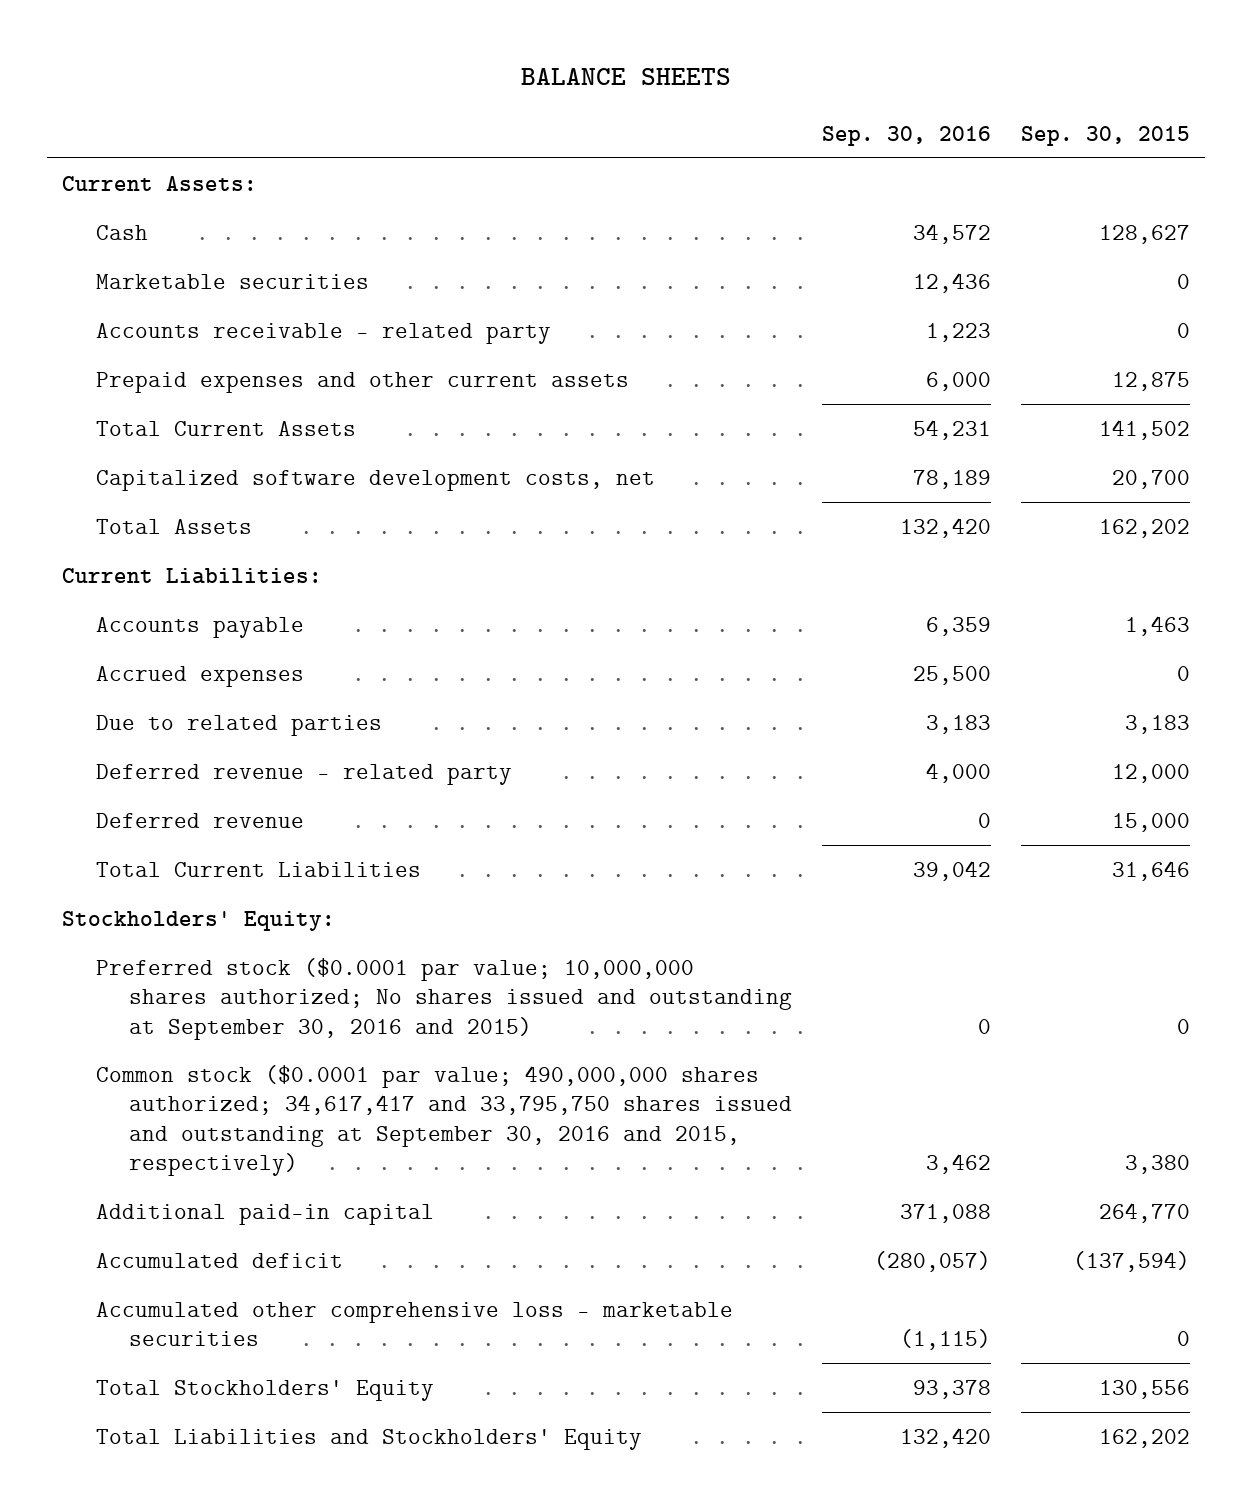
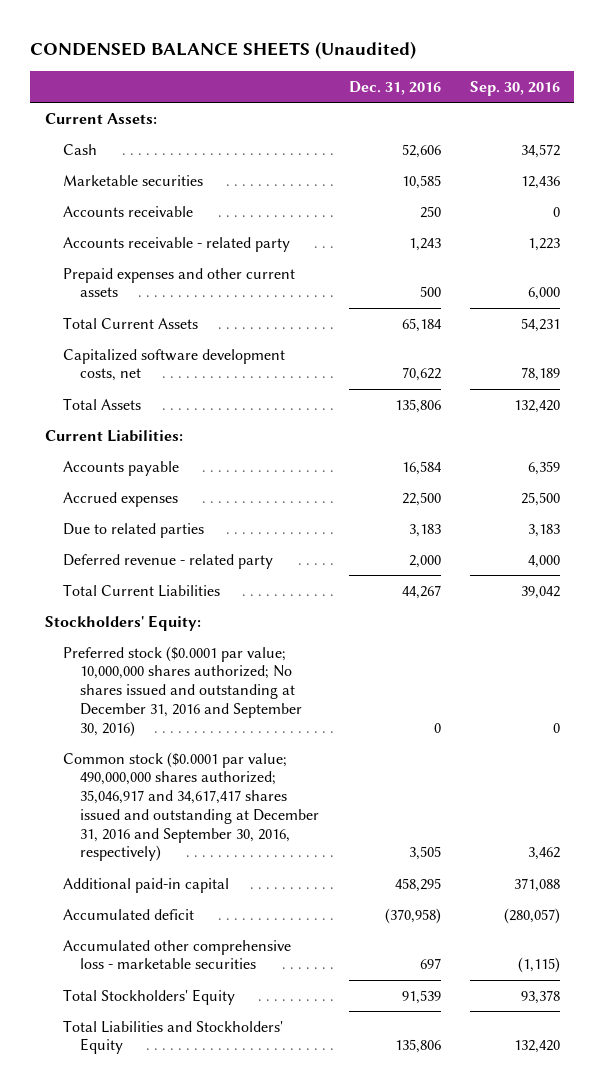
[521,67,732,85] BALANCE SHEETS -> [30,41,417,60] CONDENSED BALANCE SHEETS (Unaudited)
[1020,125,1190,146] Sep. 30, 2015 -> none
none -> [348,81,441,96] Dec. 31, 2016
none -> [62,205,193,217] Accounts receivable
[95,812,304,828] Deferred revenue -> none
[95,957,792,1040] Preferred stock ($0.0001 par value; 10,000,000 shares authorized; No shares issued and outstanding at September 30, 2016 and 2015) -> [62,645,303,737] Preferred stock ($0.0001 par value; 10,000,000 shares authorized; No shares issued and outstanding at December 31, 2016 and September 30, 2016)
[95,1064,792,1177] Common stock ($0.0001 par value; 490,000,000 shares authorized; 34,617,417 and 33,795,750 shares issued and outstanding at September 30, 2016 and 2015, respectively) -> [62,751,320,862] Common stock ($0.0001 par value; 490,000,000 shares authorized; 35,046,917 and 34,617,417 shares issued and outstanding at December 31, 2016 and September 30, 2016, respectively)

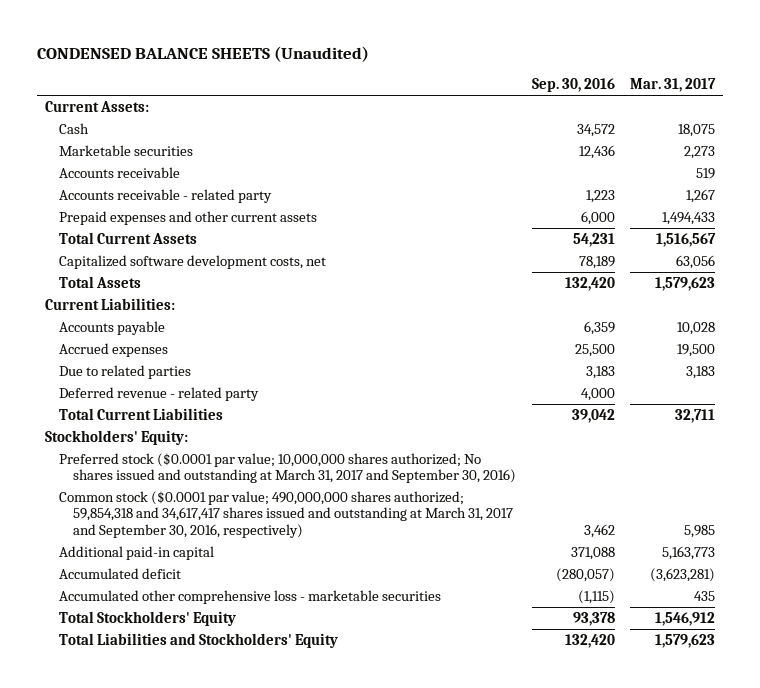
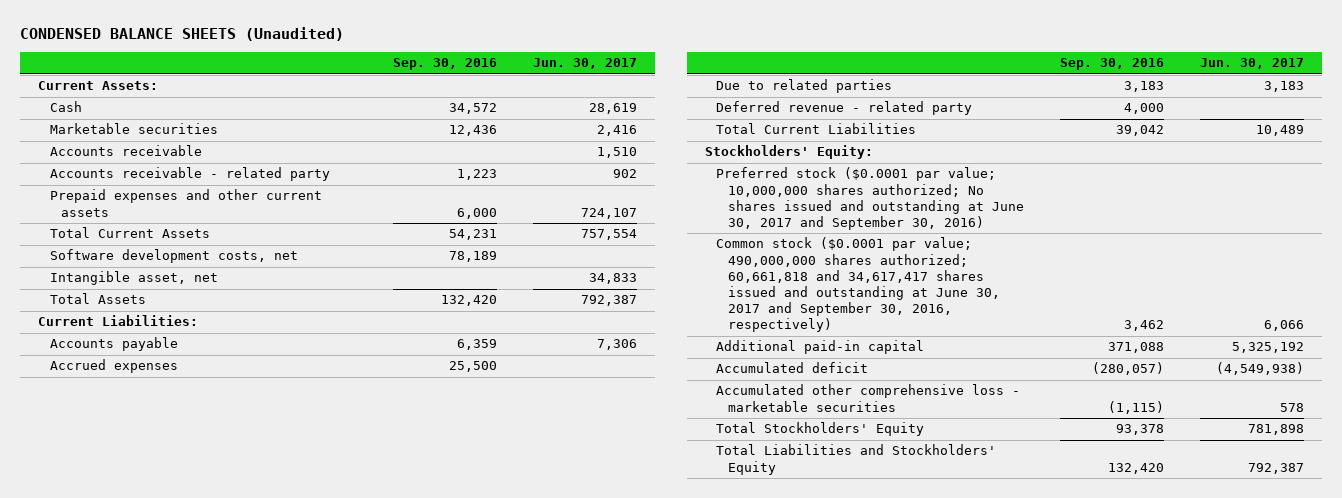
[630,78,717,93] Mar. 31, 2017 -> none
none -> [533,58,638,70] Jun. 30, 2017
[59,254,327,269] Capitalized software development costs, net -> [49,249,298,264] Software development costs, net
none -> [49,271,218,286] Intangible asset, net
[59,452,517,484] Preferred stock ($0.0001 par value; 10,000,000 shares authorized; No shares issued and outstanding at March 31, 2017 and September 30, 2016) -> [716,167,1024,230] Preferred stock ($0.0001 par value; 10,000,000 shares authorized; No shares issued and outstanding at June 30, 2017 and September 30, 2016)
[59,490,514,539] Common stock ($0.0001 par value; 490,000,000 shares authorized; 59,854,318 and 34,617,417 shares issued and outstanding at March 31, 2017 and September 30, 2016, respectively) -> [716,237,1000,333] Common stock ($0.0001 par value; 490,000,000 shares authorized; 60,661,818 and 34,617,417 shares issued and outstanding at June 30, 2017 and September 30, 2016, respectively)

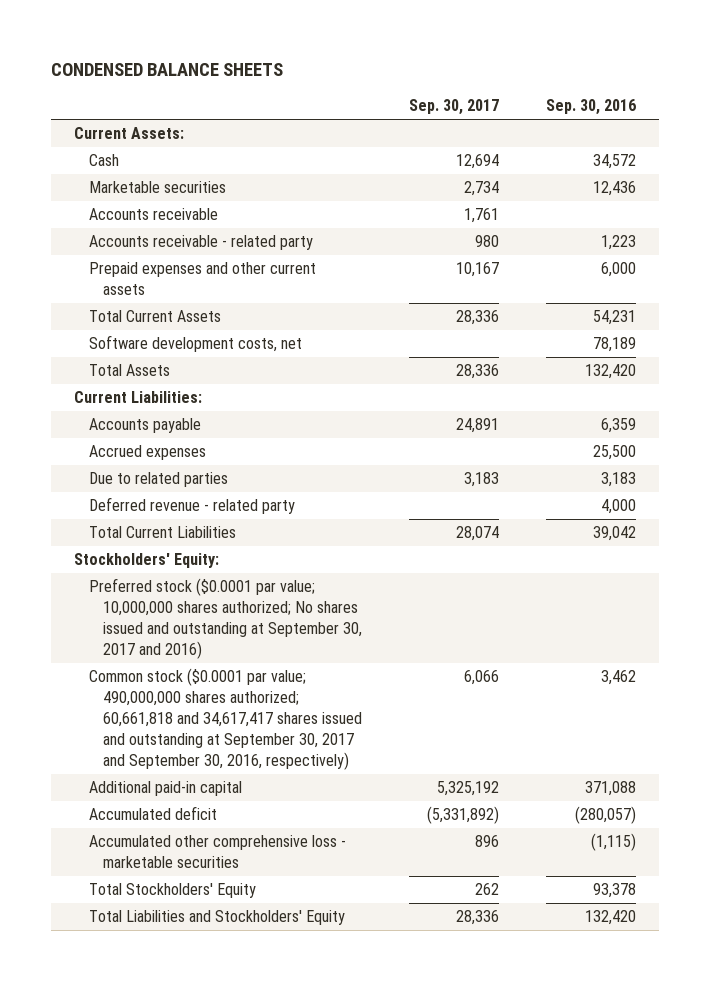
[19,27,344,42] CONDENSED BALANCE SHEETS (Unaudited) -> [50,62,283,76] CONDENSED BALANCE SHEETS
[533,58,638,70] Jun. 30, 2017 -> none
none -> [409,99,500,116] Sep. 30, 2017
[49,271,218,286] Intangible asset, net -> none
[716,167,1024,230] Preferred stock ($0.0001 par value; 10,000,000 shares authorized; No shares issued and outstanding at June 30, 2017 and September 30, 2016) -> [88,578,363,660] Preferred stock ($0.0001 par value; 10,000,000 shares authorized; No shares issued and outstanding at September 30, 2017 and 2016)
[716,237,1000,333] Common stock ($0.0001 par value; 490,000,000 shares authorized; 60,661,818 and 34,617,417 shares issued and outstanding at June 30, 2017 and September 30, 2016, respectively) -> [88,668,363,770] Common stock ($0.0001 par value; 490,000,000 shares authorized; 60,661,818 and 34,617,417 shares issued and outstanding at September 30, 2017 and September 30, 2016, respectively)

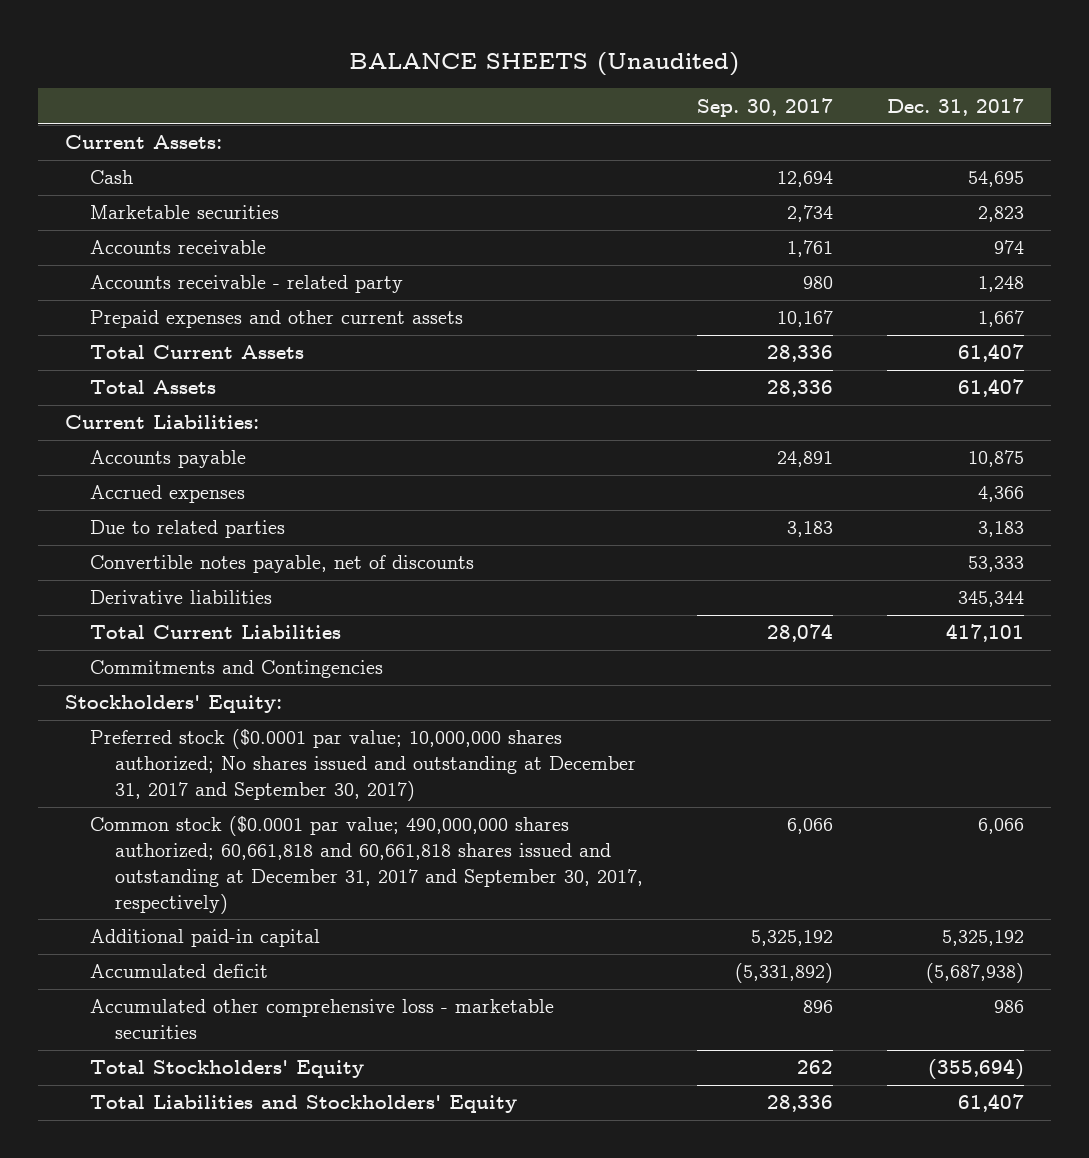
[50,62,283,76] CONDENSED BALANCE SHEETS -> [349,51,740,76] BALANCE SHEETS (Unaudited)
[545,99,636,116] Sep. 30, 2016 -> none
none -> [887,97,1025,116] Dec. 31, 2017
[88,335,302,353] Software development costs, net -> none
[88,497,295,515] Deferred revenue - related party -> none
none -> [90,555,475,574] Convertible notes payable, net of discounts
none -> [90,590,273,605] Derivative liabilities
none -> [90,660,384,679] Commitments and Contingencies
[88,578,363,660] Preferred stock ($0.0001 par value; 10,000,000 shares authorized; No shares issued and outstanding at September 30, 2017 and 2016) -> [90,729,637,801] Preferred stock ($0.0001 par value; 10,000,000 shares authorized; No shares issued and outstanding at December 31, 2017 and September 30, 2017)
[88,668,363,770] Common stock ($0.0001 par value; 490,000,000 shares authorized; 60,661,818 and 34,617,417 shares issued and outstanding at September 30, 2017 and September 30, 2016, respectively) -> [90,816,644,914] Common stock ($0.0001 par value; 490,000,000 shares authorized; 60,661,818 and 60,661,818 shares issued and outstanding at December 31, 2017 and September 30, 2017, respectively)

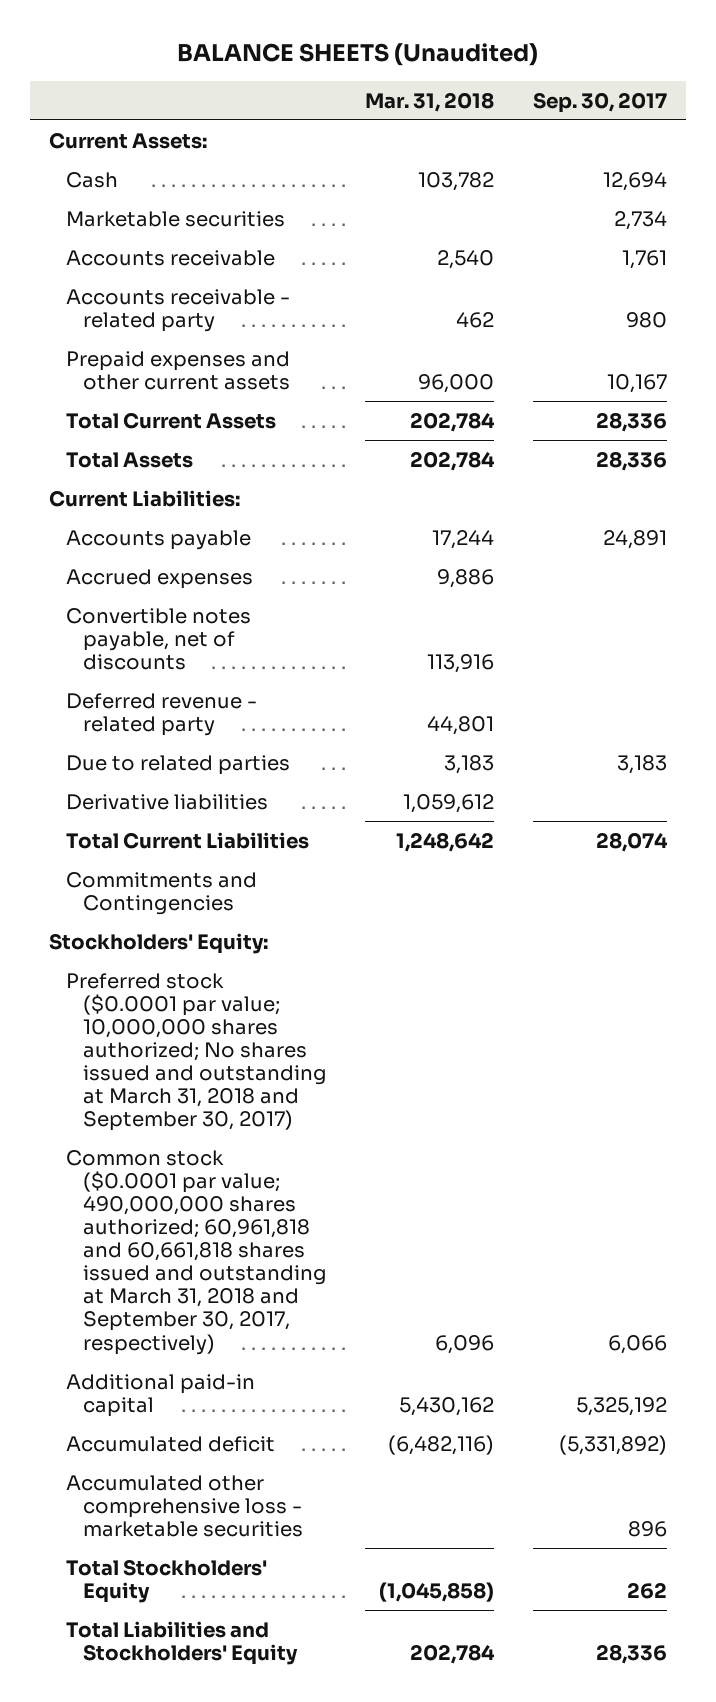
[887,97,1025,116] Dec. 31, 2017 -> none
none -> [365,91,495,112] Mar. 31, 2018
none -> [66,692,258,736] Deferred revenue - related party
[90,520,286,539] Due to related parties -> [66,754,291,775] Due to related parties
[90,729,637,801] Preferred stock ($0.0001 par value; 10,000,000 shares authorized; No shares issued and outstanding at December 31, 2017 and September 30, 2017) -> [66,972,328,1132] Preferred stock ($0.0001 par value; 10,000,000 shares authorized; No shares issued and outstanding at March 31, 2018 and September 30, 2017)
[90,816,644,914] Common stock ($0.0001 par value; 490,000,000 shares authorized; 60,661,818 and 60,661,818 shares issued and outstanding at December 31, 2017 and September 30, 2017, respectively) -> [66,1149,328,1355] Common stock ($0.0001 par value; 490,000,000 shares authorized; 60,961,818 and 60,661,818 shares issued and outstanding at March 31, 2018 and September 30, 2017, respectively)

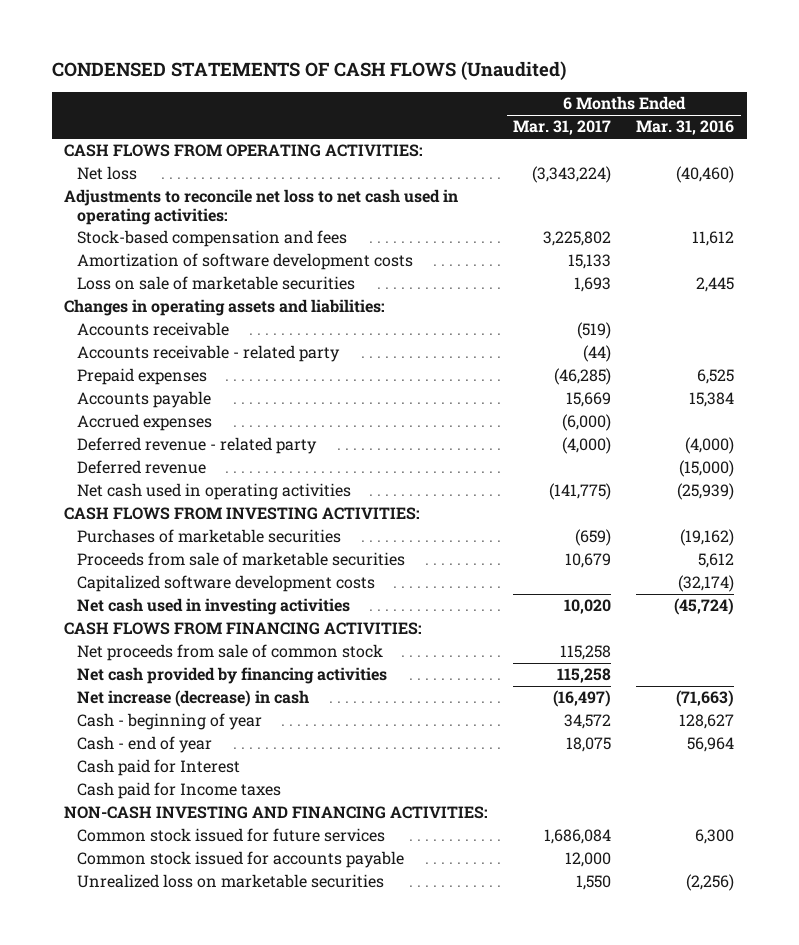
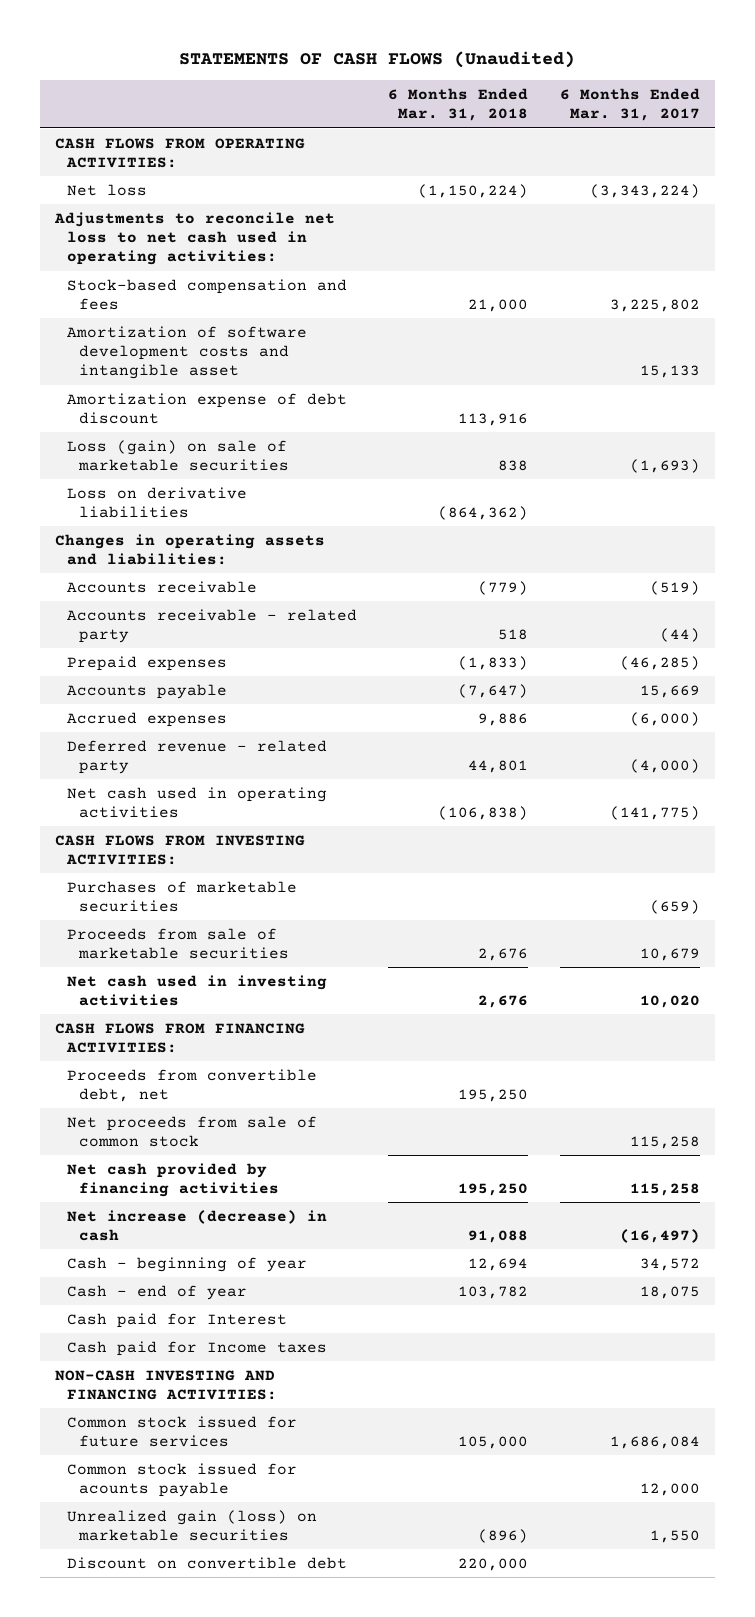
[51,61,566,82] CONDENSED STATEMENTS OF CASH FLOWS (Unaudited) -> [179,51,576,69] STATEMENTS OF CASH FLOWS (Unaudited)
[636,120,735,136] Mar. 31, 2016 -> none
none -> [388,87,529,122] 6 Months Ended Mar. 31, 2018
[77,253,414,271] Amortization of software development costs -> [67,325,308,380] Amortization of software development costs and intangible asset
none -> [67,392,348,424] Amortization expense of debt discount
[77,276,356,291] Loss on sale of marketable securities -> [67,439,289,471] Loss (gain) on sale of marketable securities
[574,277,612,293] 1,693 -> [629,458,700,473] (1,693)
none -> [67,486,248,518] Loss on derivative liabilities
[77,460,207,475] Deferred revenue -> none
[77,575,376,593] Capitalized software development costs -> none
none -> [67,1068,318,1102] Proceeds from convertible debt, net
[77,851,405,869] Common stock issued for accounts payable -> [67,1462,298,1497] Common stock issued for acounts payable
[77,874,385,889] Unrealized loss on marketable securities -> [67,1509,318,1541] Unrealized gain (loss) on marketable securities
none -> [67,1556,348,1569] Discount on convertible debt

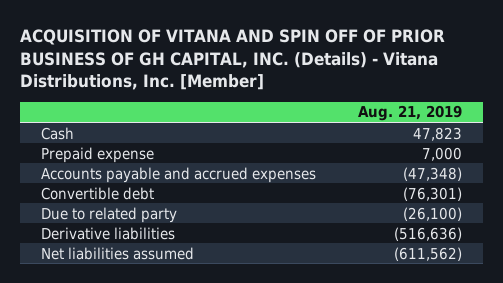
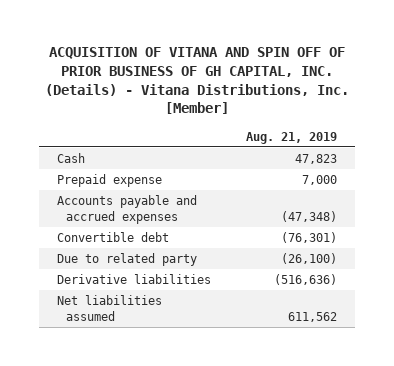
[393,246,462,261] (611,562) -> [288,311,338,322] 611,562

